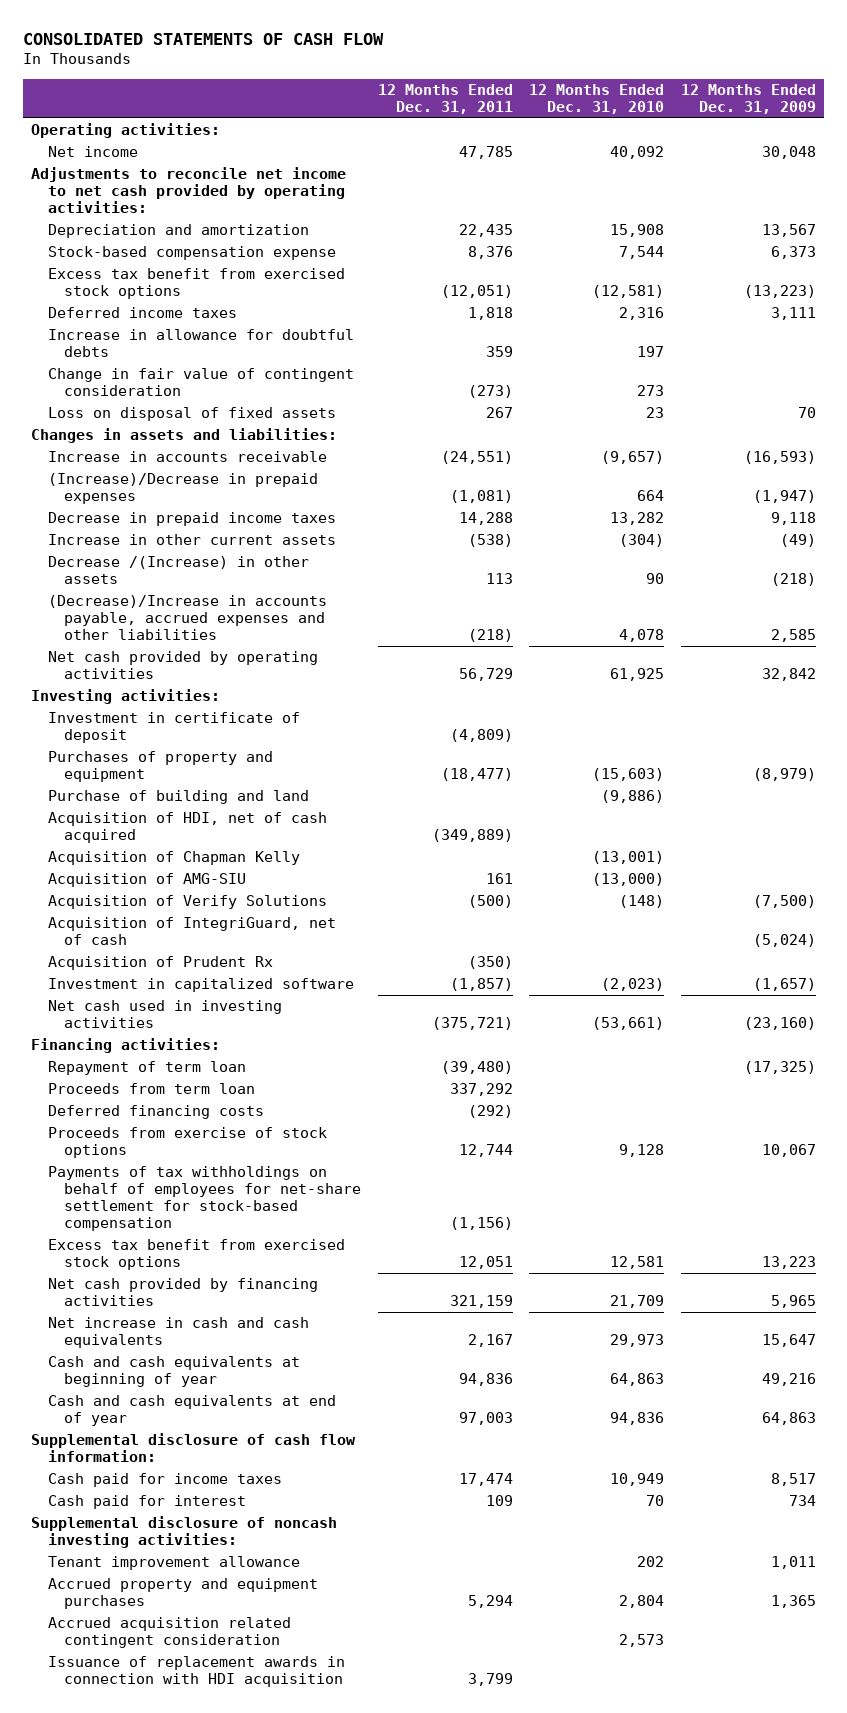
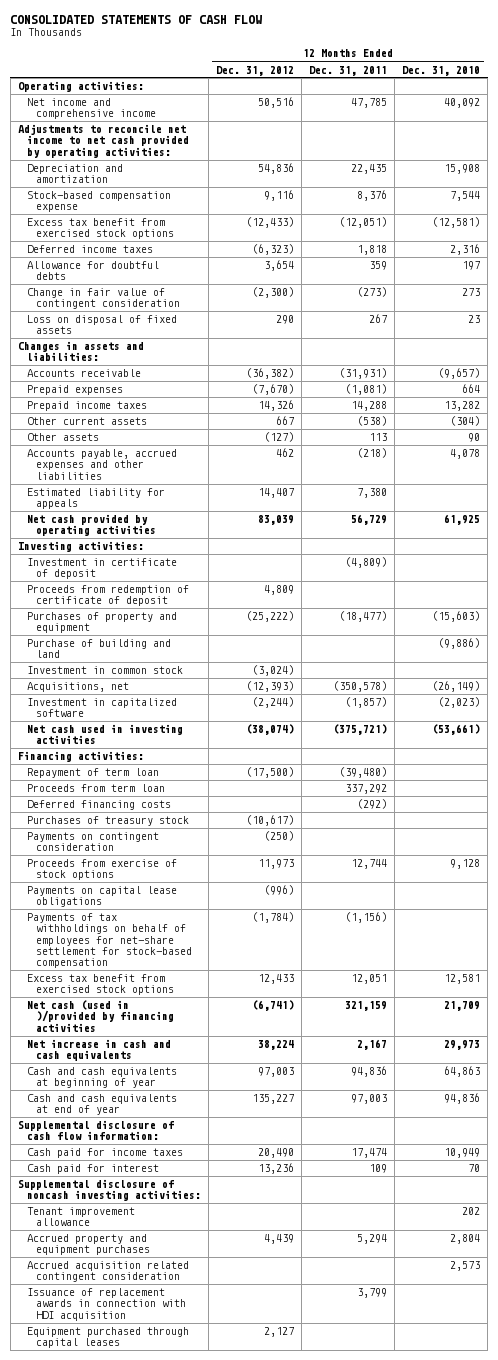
[681,84,817,114] 12 Months Ended Dec. 31, 2009 -> none
none -> [216,65,295,76] Dec. 31, 2012
[47,146,138,158] Net income -> [27,98,157,120] Net income and comprehensive income
[47,329,354,358] Increase in allowance for doubtful debts -> [27,261,160,281] Allowance for doubtful debts
[47,451,327,463] Increase in accounts receivable -> [27,369,142,378] Accounts receivable
[440,451,513,465] (24,551) -> [339,368,388,380] (31,931)
[47,473,318,505] (Increase)/Decrease in prepaid expenses -> [27,385,124,396] Prepaid expenses
[47,512,336,527] Decrease in prepaid income taxes -> [27,401,148,412] Prepaid income taxes
[47,534,336,546] Increase in other current assets -> [27,417,148,426] Other current assets
[47,556,309,585] Decrease /(Increase) in other assets -> [27,433,100,442] Other assets
[47,595,327,641] (Decrease)/Increase in accounts payable, accrued expenses and other liabilities -> [27,449,178,480] Accounts payable, accrued expenses and other liabilities
none -> [27,488,166,510] Estimated liability for appeals
none -> [27,585,190,607] Proceeds from redemption of certificate of deposit
[47,812,327,844] Acquisition of HDI, net of cash acquired -> none
[47,851,300,866] Acquisition of Chapman Kelly -> none
[47,895,327,910] Acquisition of Verify Solutions -> none
[47,917,336,946] Acquisition of IntegriGuard, net of cash -> none
[47,956,273,971] Acquisition of Prudent Rx -> none
none -> [27,666,184,675] Investment in common stock
[47,873,246,888] Acquisition of AMG-SIU -> [27,682,130,693] Acquisitions, net
[485,873,513,885] 161 -> [333,681,388,693] (350,578)
[592,873,665,887] (13,000) -> [432,681,481,693] (26,149)
none -> [27,816,190,827] Purchases of treasury stock
none -> [27,832,160,852] Payments on contingent consideration
none -> [27,886,178,908] Payments on capital lease obligations
[47,1278,318,1307] Net cash provided by financing activities -> [27,1000,175,1032] Net cash (used in )/provided by financing activities
none -> [27,1327,190,1349] Equipment purchased through capital leases

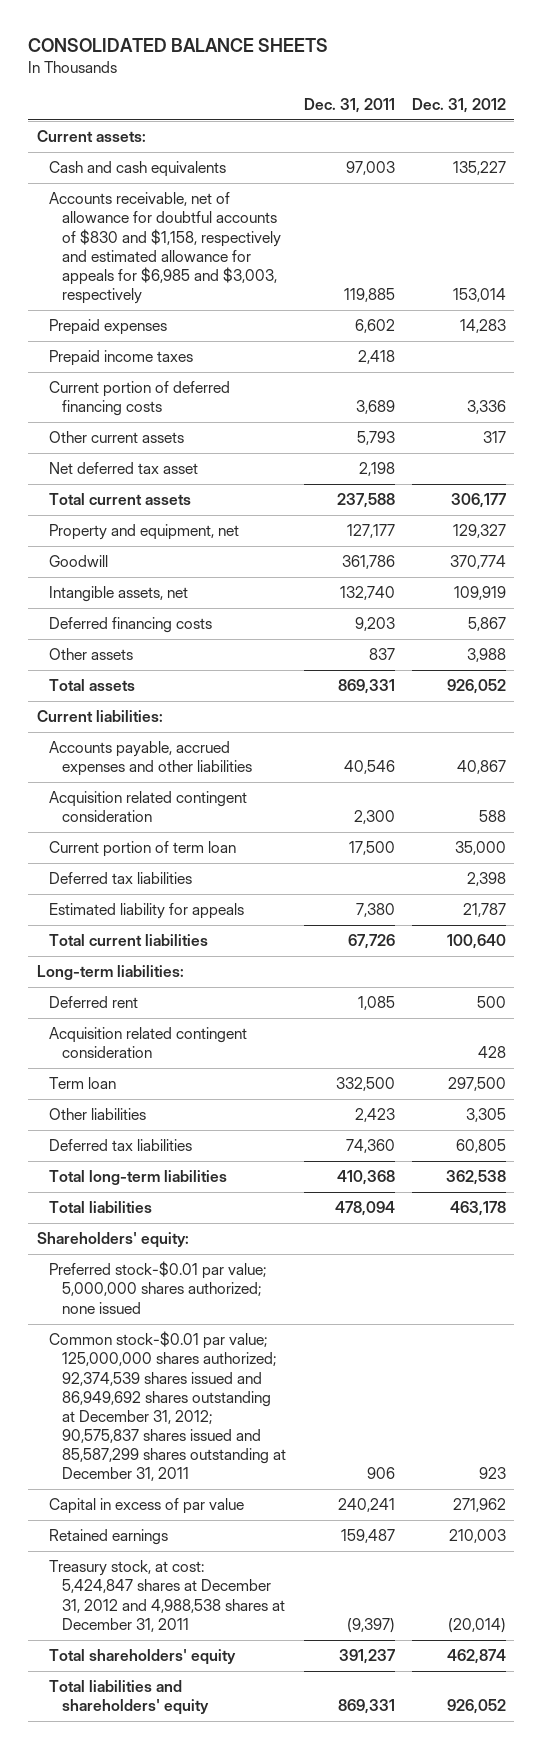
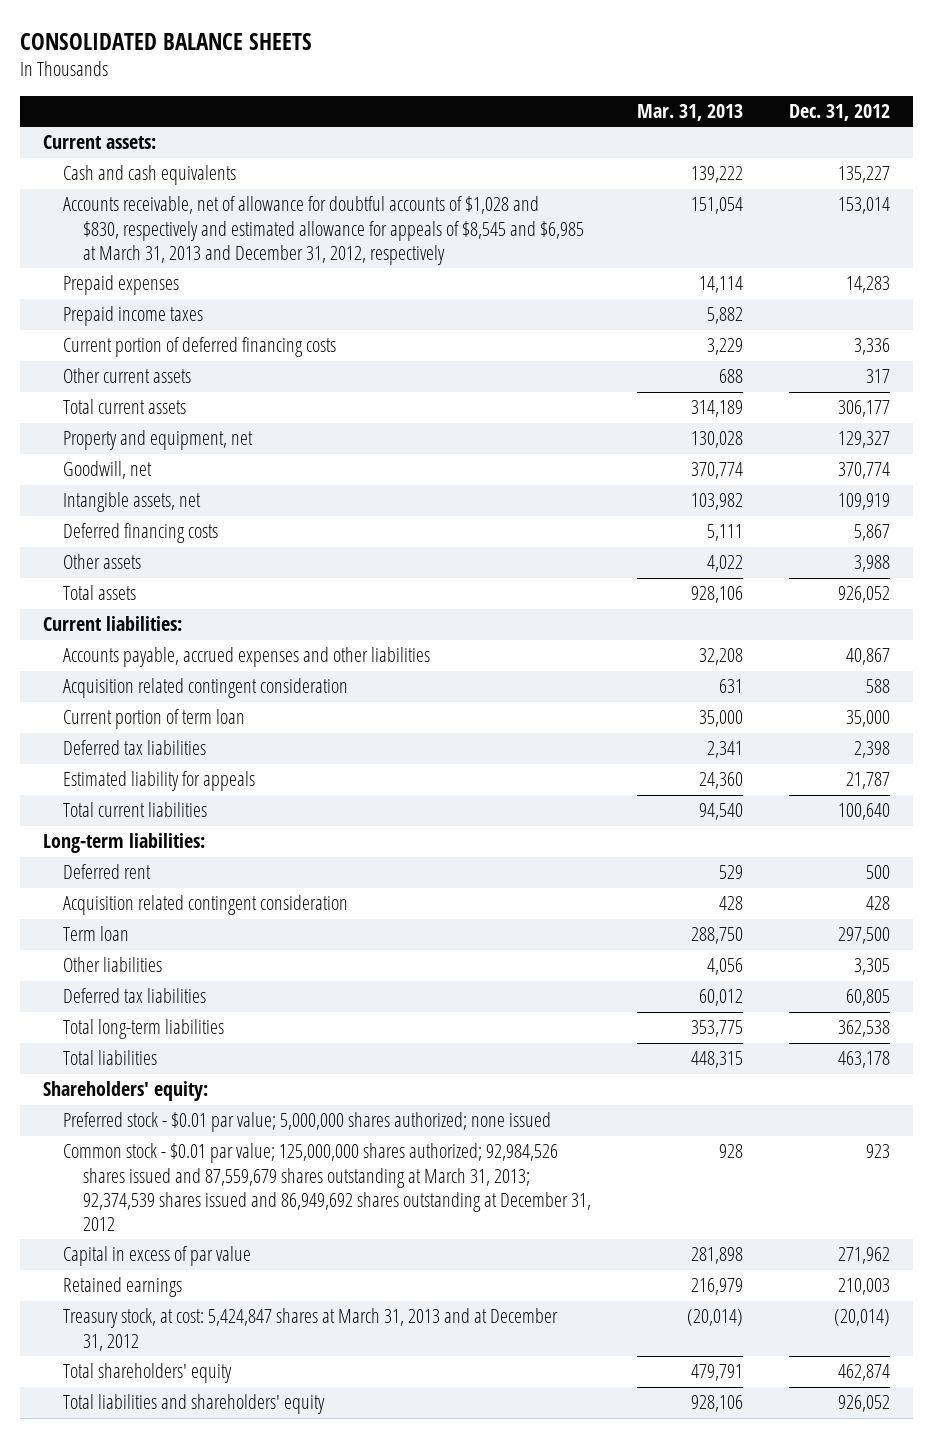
[303,97,395,113] Dec. 31, 2011 -> none
none -> [636,103,743,121] Mar. 31, 2013
[49,192,282,305] Accounts receivable, net of allowance for doubtful accounts of $830 and $1,158, respectively and estimated allowance for appeals for $6,985 and $3,003, respectively -> [62,196,584,265] Accounts receivable, net of allowance for doubtful accounts of $1,028 and $830, respectively and estimated allowance for appeals of $8,545 and $6,985 at March 31, 2013 and December 31, 2012, respectively
[49,462,199,475] Net deferred tax asset -> none
[49,555,109,568] Goodwill -> [62,461,152,480] Goodwill, net
[49,1261,267,1314] Preferred stock-$0.01 par value; 5,000,000 shares authorized; none issued -> [62,1112,551,1133] Preferred stock - $0.01 par value; 5,000,000 shares authorized; none issued
[49,1331,287,1482] Common stock-$0.01 par value; 125,000,000 shares authorized; 92,374,539 shares issued and 86,949,692 shares outstanding at December 31, 2012; 90,575,837 shares issued and 85,587,299 shares outstanding at December 31, 2011 -> [62,1143,591,1232] Common stock - $0.01 par value; 125,000,000 shares authorized; 92,984,526 shares issued and 87,559,679 shares outstanding at March 31, 2013; 92,374,539 shares issued and 86,949,692 shares outstanding at December 31, 2012
[49,1560,286,1632] Treasury stock, at cost: 5,424,847 shares at December 31, 2012 and 4,988,538 shares at December 31, 2011 -> [62,1308,558,1351] Treasury stock, at cost: 5,424,847 shares at March 31, 2013 and at December 31, 2012

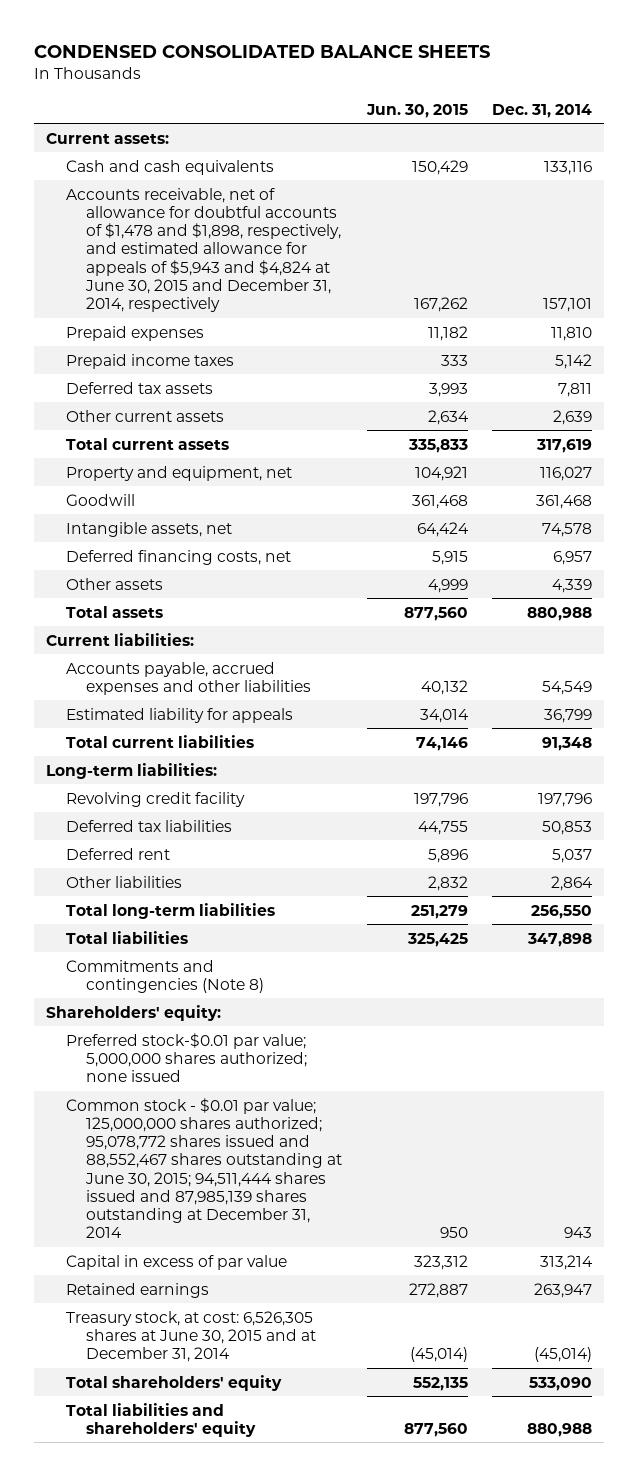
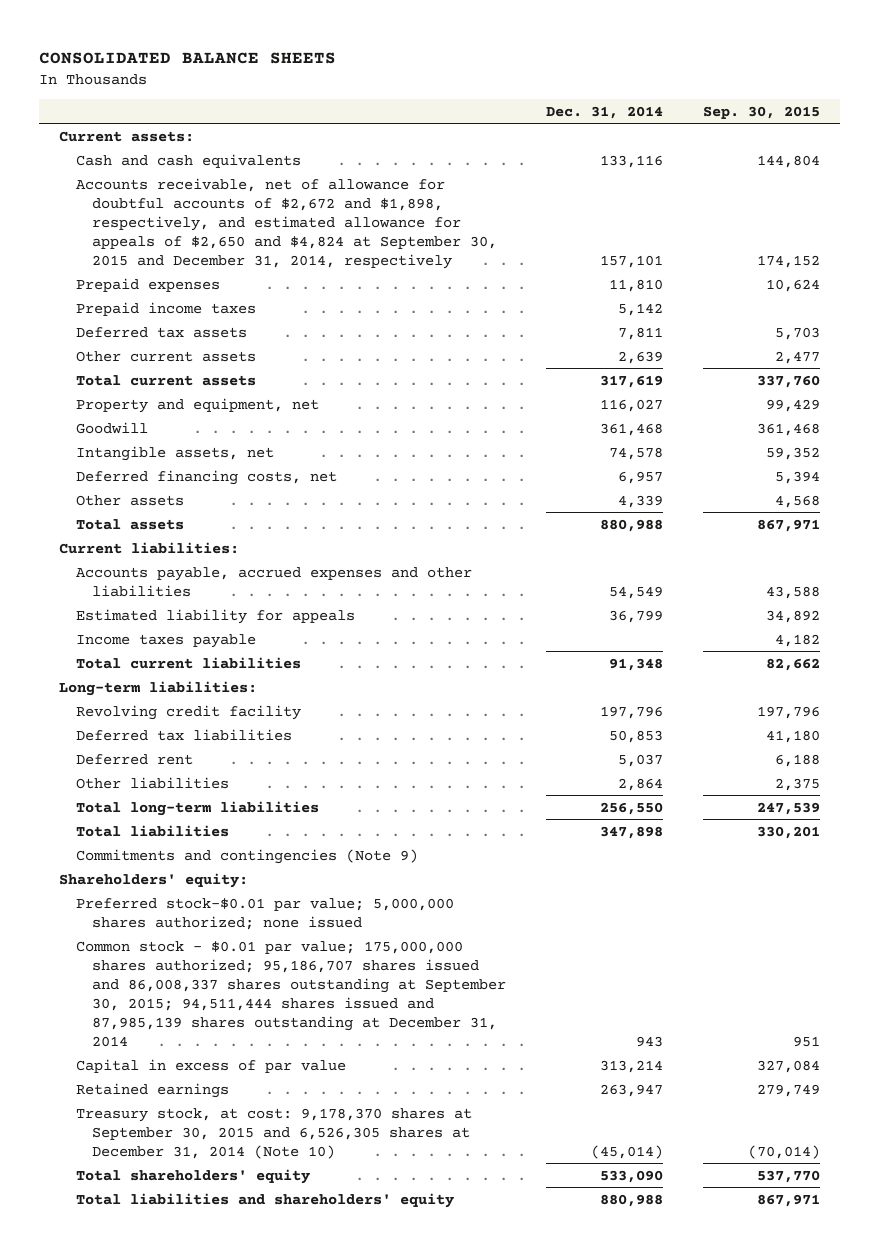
[33,45,490,59] CONDENSED CONSOLIDATED BALANCE SHEETS -> [38,51,336,64] CONSOLIDATED BALANCE SHEETS
[365,103,468,118] Jun. 30, 2015 -> none
none -> [703,105,821,119] Sep. 30, 2015
[66,187,342,313] Accounts receivable, net of allowance for doubtful accounts of $1,478 and $1,898, respectively, and estimated allowance for appeals of $5,943 and $4,824 at June 30, 2015 and December 31, 2014, respectively -> [75,177,498,269] Accounts receivable, net of allowance for doubtful accounts of $2,672 and $1,898, respectively, and estimated allowance for appeals of $2,650 and $4,824 at September 30, 2015 and December 31, 2014, respectively
none -> [75,633,256,648] Income taxes payable
[66,959,265,993] Commitments and contingencies (Note 8) -> [75,848,418,864] Commitments and contingencies (Note 9)
[66,1097,343,1239] Common stock - $0.01 par value; 125,000,000 shares authorized; 95,078,772 shares issued and 88,552,467 shares outstanding at June 30, 2015; 94,511,444 shares issued and 87,985,139 shares outstanding at December 31, 2014 -> [75,940,507,1047] Common stock - $0.01 par value; 175,000,000 shares authorized; 95,186,707 shares issued and 86,008,337 shares outstanding at September 30, 2015; 94,511,444 shares issued and 87,985,139 shares outstanding at December 31, 2014
[66,1310,317,1363] Treasury stock, at cost: 6,526,305 shares at June 30, 2015 and at December 31, 2014 -> [75,1107,472,1159] Treasury stock, at cost: 9,178,370 shares at September 30, 2015 and 6,526,305 shares at December 31, 2014 (Note 10)

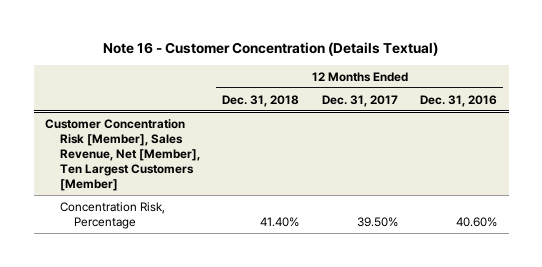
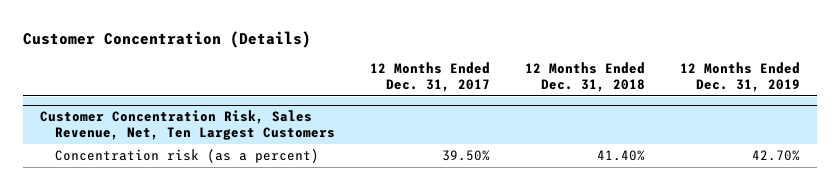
[103,41,439,56] Note 16 - Customer Concentration (Details Textual) -> [22,30,311,48] Customer Concentration (Details)
[420,94,498,107] Dec. 31, 2016 -> none
none -> [679,62,800,93] 12 Months Ended Dec. 31, 2019
[45,118,200,192] Customer Concentration Risk [Member], Sales Revenue, Net [Member], Ten Largest Customers [Member] -> [40,110,336,141] Customer Concentration Risk, Sales Revenue, Net, Ten Largest Customers
[59,201,165,229] Concentration Risk, Percentage -> [55,149,320,164] Concentration risk (as a percent)

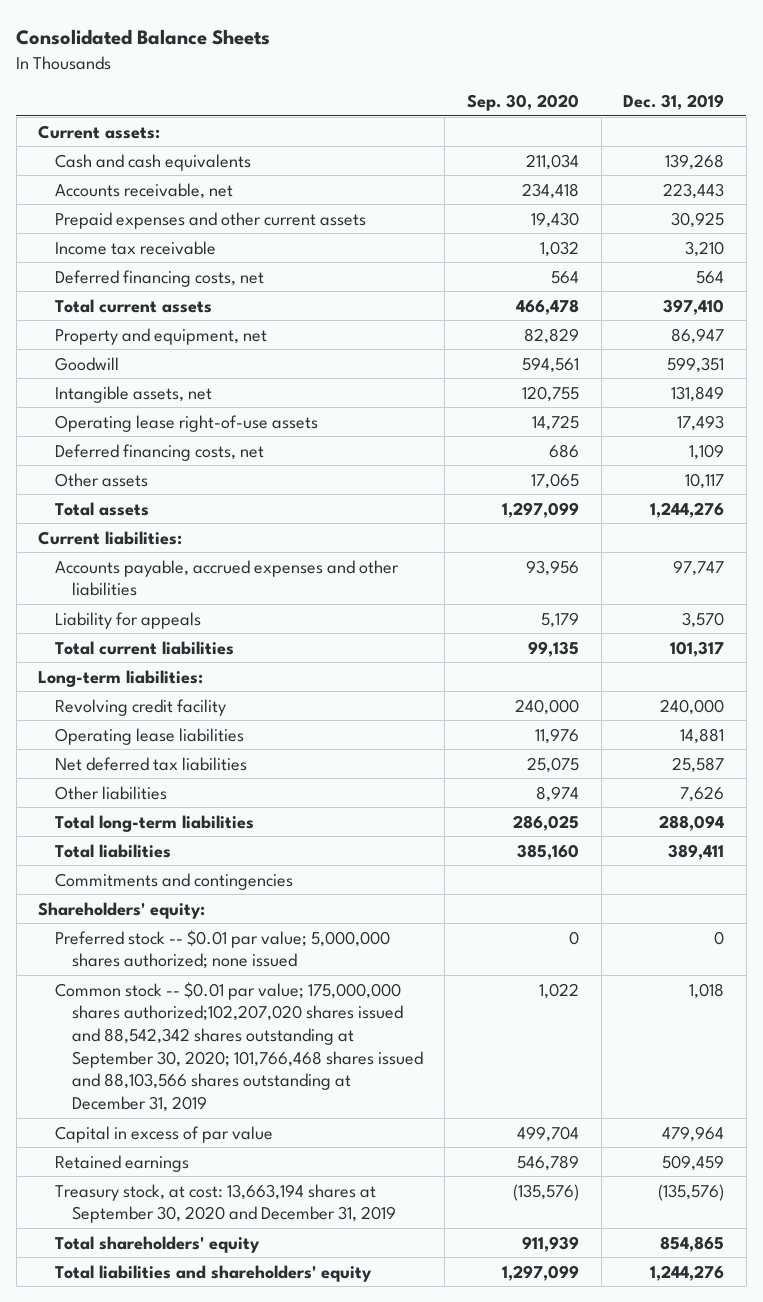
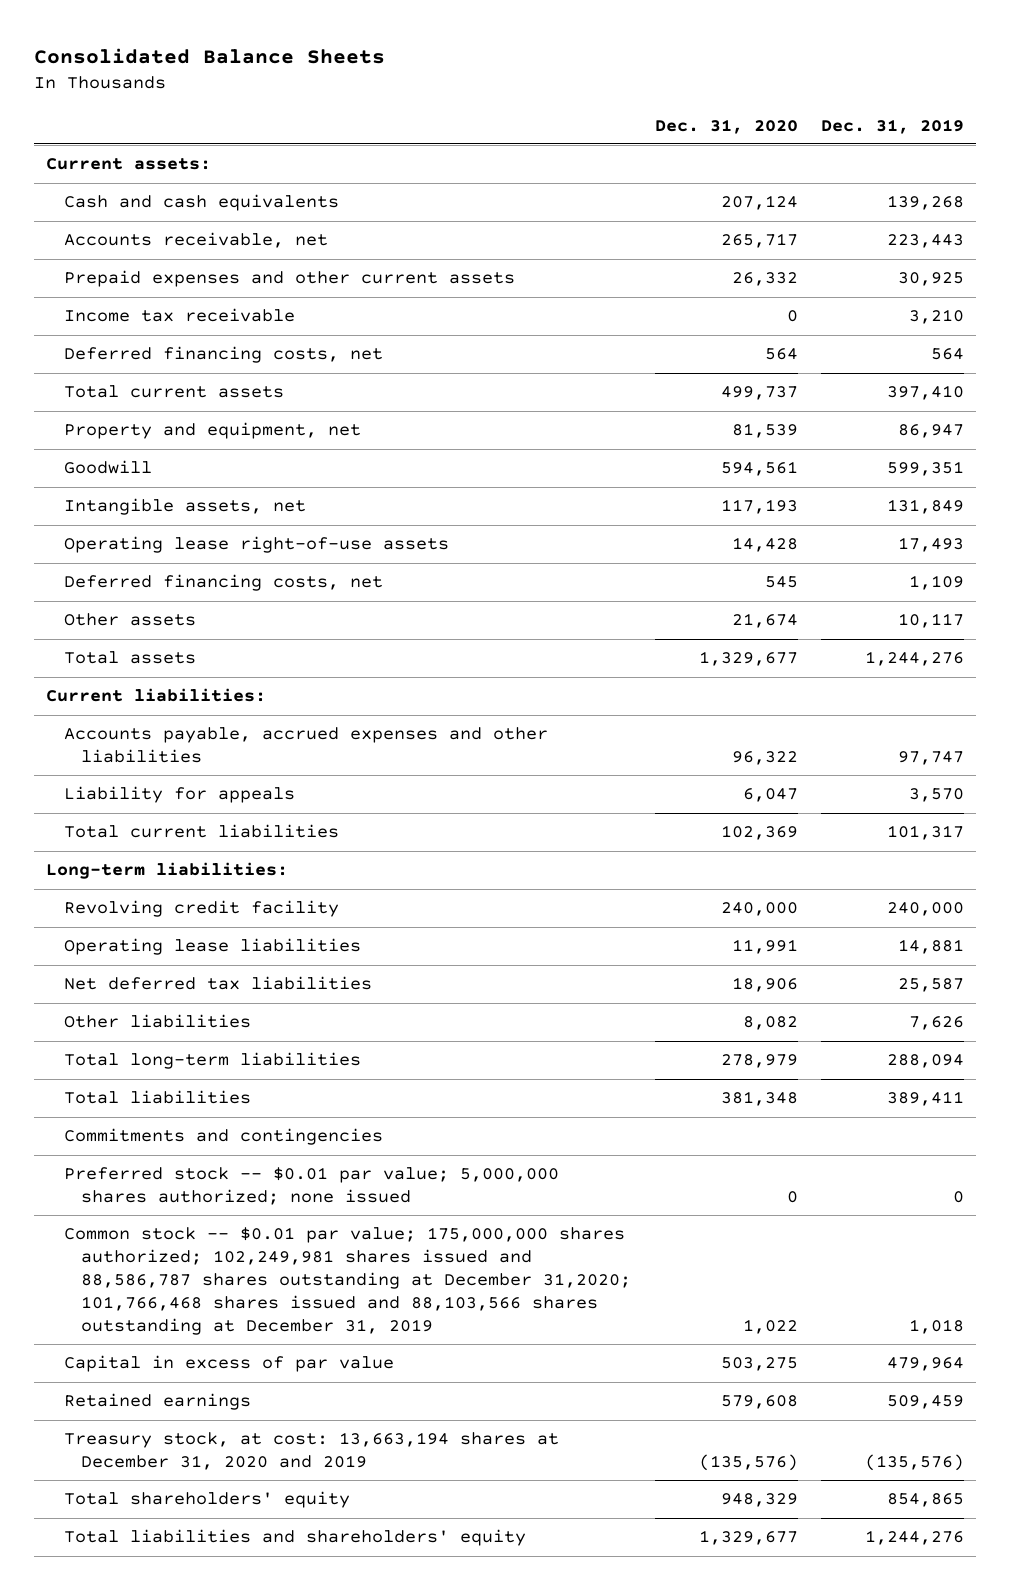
[467,94,580,112] Sep. 30, 2020 -> none
none -> [654,118,798,134] Dec. 31, 2020
[38,901,206,919] Shareholders' equity: -> none
[55,981,423,1113] Common stock -- $0.01 par value; 175,000,000 shares authorized;102,207,020 shares issued and 88,542,342 shares outstanding at September 30, 2020; 101,766,468 shares issued and 88,103,566 shares outstanding at December 31, 2019 -> [63,1227,632,1335] Common stock -- $0.01 par value; 175,000,000 shares authorized; 102,249,981 shares issued and 88,586,787 shares outstanding at December 31,2020; 101,766,468 shares issued and 88,103,566 shares outstanding at December 31, 2019
[55,1183,396,1224] Treasury stock, at cost: 13,663,194 shares at September 30, 2020 and December 31, 2019 -> [63,1432,559,1471] Treasury stock, at cost: 13,663,194 shares at December 31, 2020 and 2019

